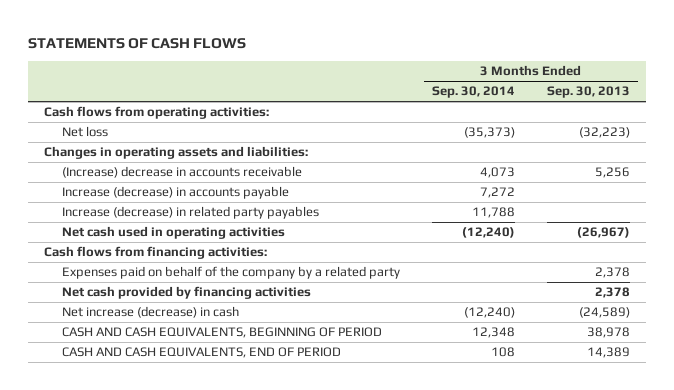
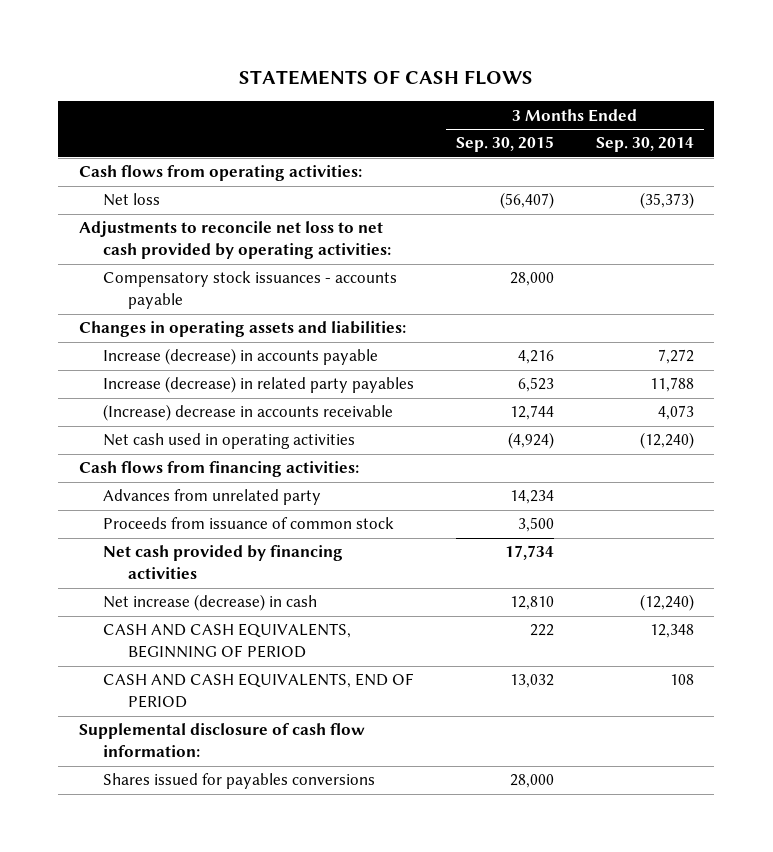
[546,86,630,99] Sep. 30, 2013 -> none
none -> [455,136,554,153] Sep. 30, 2015
none -> [79,221,392,260] Adjustments to reconcile net loss to net cash provided by operating activities:
none -> [103,271,398,310] Compensatory stock issuances - accounts payable
[61,166,302,179] (Increase) decrease in accounts receivable -> [103,404,394,422] (Increase) decrease in accounts receivable
[61,266,400,280] Expenses paid on behalf of the company by a related party -> none
none -> [103,489,322,506] Advances from unrelated party
none -> [103,517,395,530] Proceeds from issuance of common stock
none -> [79,723,366,758] Supplemental disclosure of cash flow information:
none -> [103,773,376,790] Shares issued for payables conversions

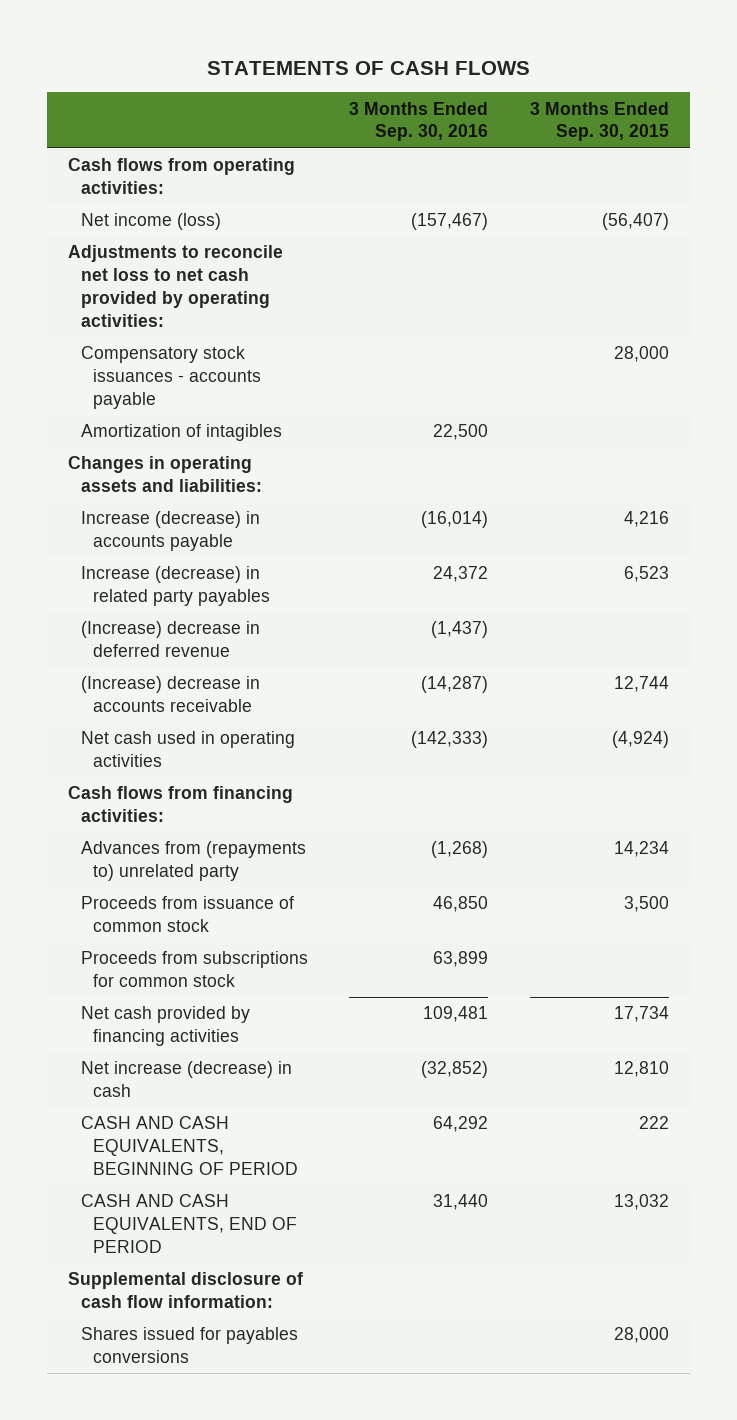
[595,137,694,153] Sep. 30, 2014 -> none
none -> [349,101,489,142] 3 Months Ended Sep. 30, 2016
[103,193,161,207] Net loss -> [80,213,221,231] Net income (loss)
none -> [80,424,282,442] Amortization of intagibles
none -> [80,621,260,657] (Increase) decrease in deferred revenue
[103,489,322,506] Advances from unrelated party -> [80,841,306,881] Advances from (repayments to) unrelated party
none -> [80,951,308,987] Proceeds from subscriptions for common stock

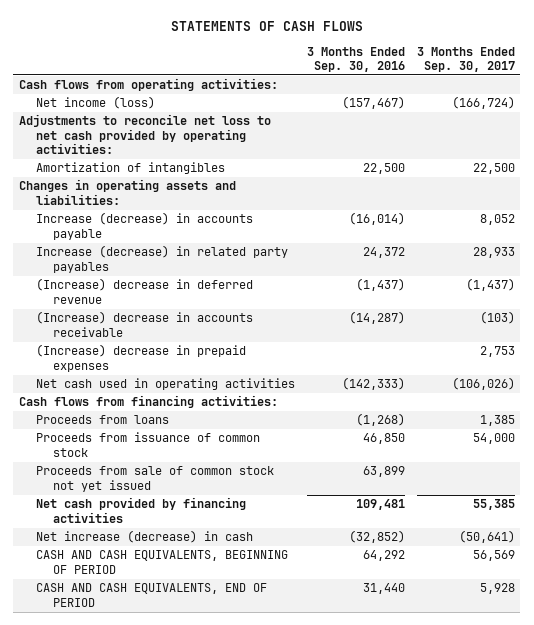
[529,101,669,142] 3 Months Ended Sep. 30, 2015 -> none
none -> [416,46,515,72] 3 Months Ended Sep. 30, 2017
[80,346,262,409] Compensatory stock issuances - accounts payable -> none
[80,424,282,442] Amortization of intagibles -> [36,162,226,175] Amortization of intangibles
none -> [36,344,247,372] (Increase) decrease in prepaid expenses
[80,841,306,881] Advances from (repayments to) unrelated party -> [36,415,170,425] Proceeds from loans
[80,951,308,987] Proceeds from subscriptions for common stock -> [36,466,275,492] Proceeds from sale of common stock not yet issued
[68,1272,304,1308] Supplemental disclosure of cash flow information: -> none
[80,1327,298,1363] Shares issued for payables conversions -> none

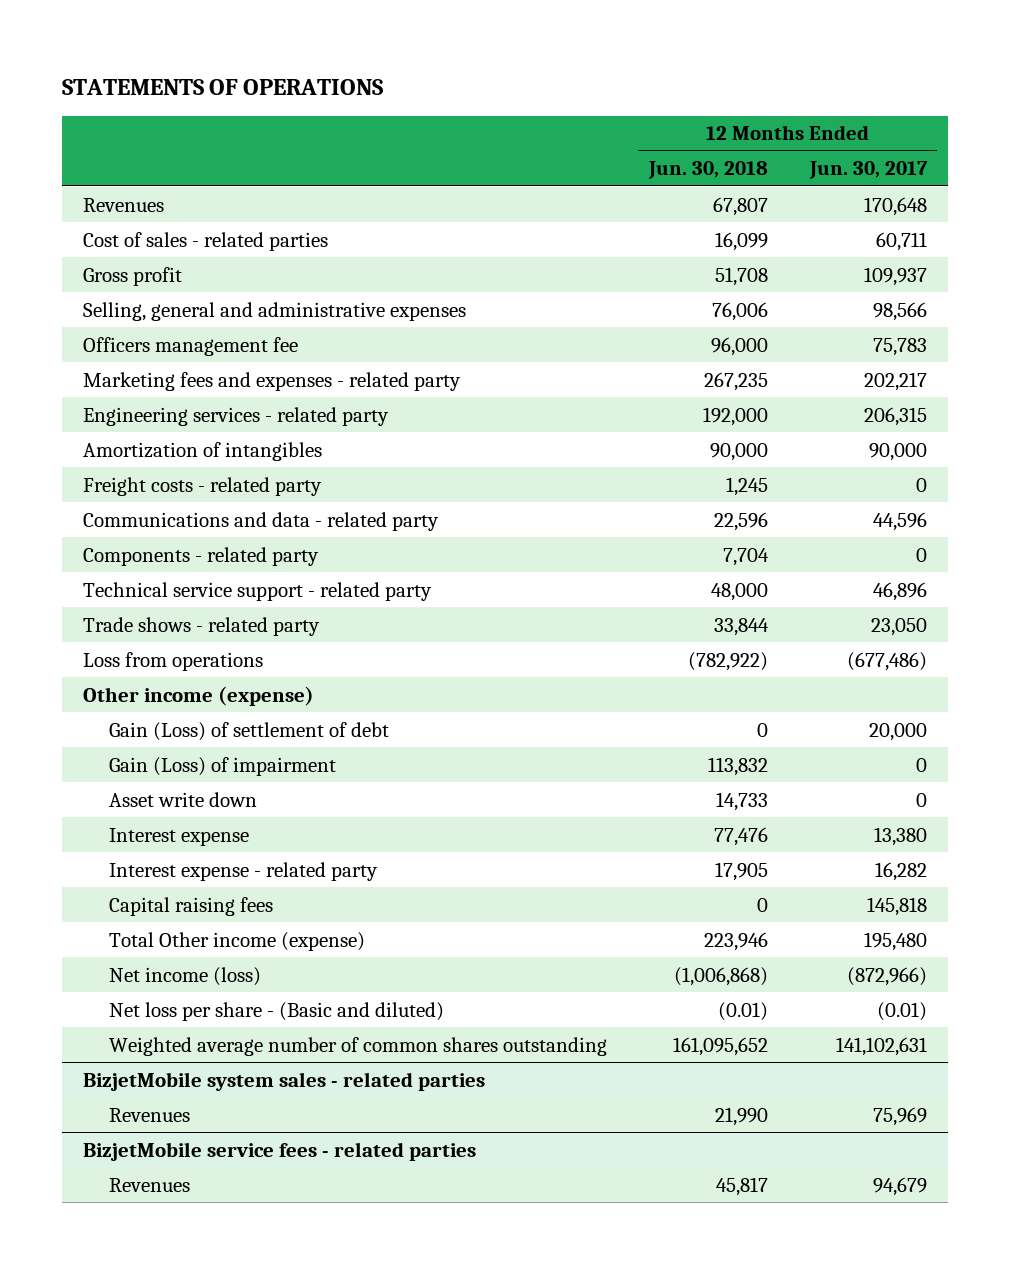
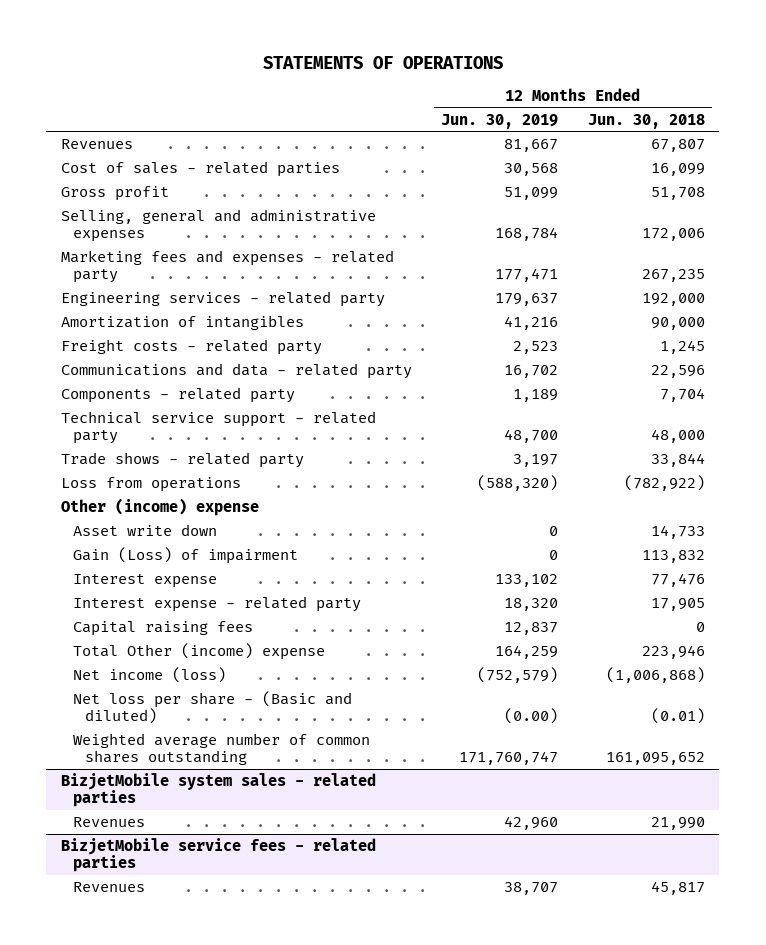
[808,161,928,180] Jun. 30, 2017 -> none
none -> [441,113,559,129] Jun. 30, 2019
[83,336,299,356] Officers management fee -> none
[711,301,768,321] 76,006 -> [641,228,705,242] 172,006
[109,721,390,741] Gain (Loss) of settlement of debt -> none
[83,685,315,706] Other income (expense) -> [61,497,260,516] Other (income) expense
[109,756,337,776] Gain (Loss) of impairment -> [73,546,299,564] Gain (Loss) of impairment
[109,931,366,951] Total Other income (expense) -> [73,642,326,660] Total Other (income) expense

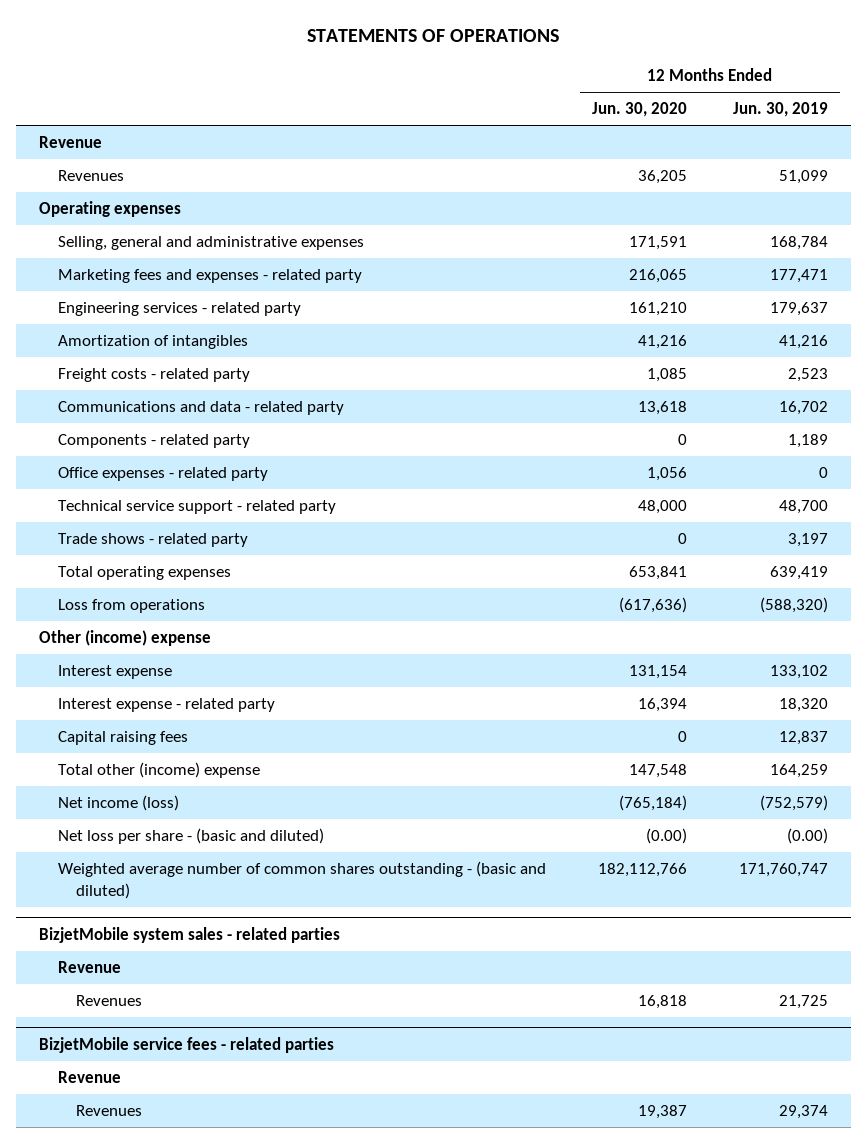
[587,113,705,129] Jun. 30, 2018 -> none
none -> [591,102,687,118] Jun. 30, 2020
[61,160,341,177] Cost of sales - related parties -> none
[61,185,170,201] Gross profit -> none
none -> [38,136,102,149] Revenue
[504,138,559,152] 81,667 -> [779,170,829,185] 51,099
none -> [38,201,181,218] Operating expenses
none -> [57,467,268,482] Office expenses - related party
none -> [57,566,231,581] Total operating expenses
[73,523,218,536] Asset write down -> none
[73,546,299,564] Gain (Loss) of impairment -> none
[73,642,326,660] Total Other (income) expense -> [57,762,260,779] Total other (income) expense
[73,690,353,725] Net loss per share - (Basic and diluted) -> [57,828,324,845] Net loss per share - (basic and diluted)
[73,732,371,766] Weighted average number of common shares outstanding -> [57,861,546,899] Weighted average number of common shares outstanding - (basic and diluted)
none -> [57,961,121,974] Revenue
[504,815,559,830] 42,960 -> [779,995,829,1010] 21,725
none -> [57,1071,121,1084] Revenue
[504,881,559,895] 38,707 -> [779,1105,829,1120] 29,374

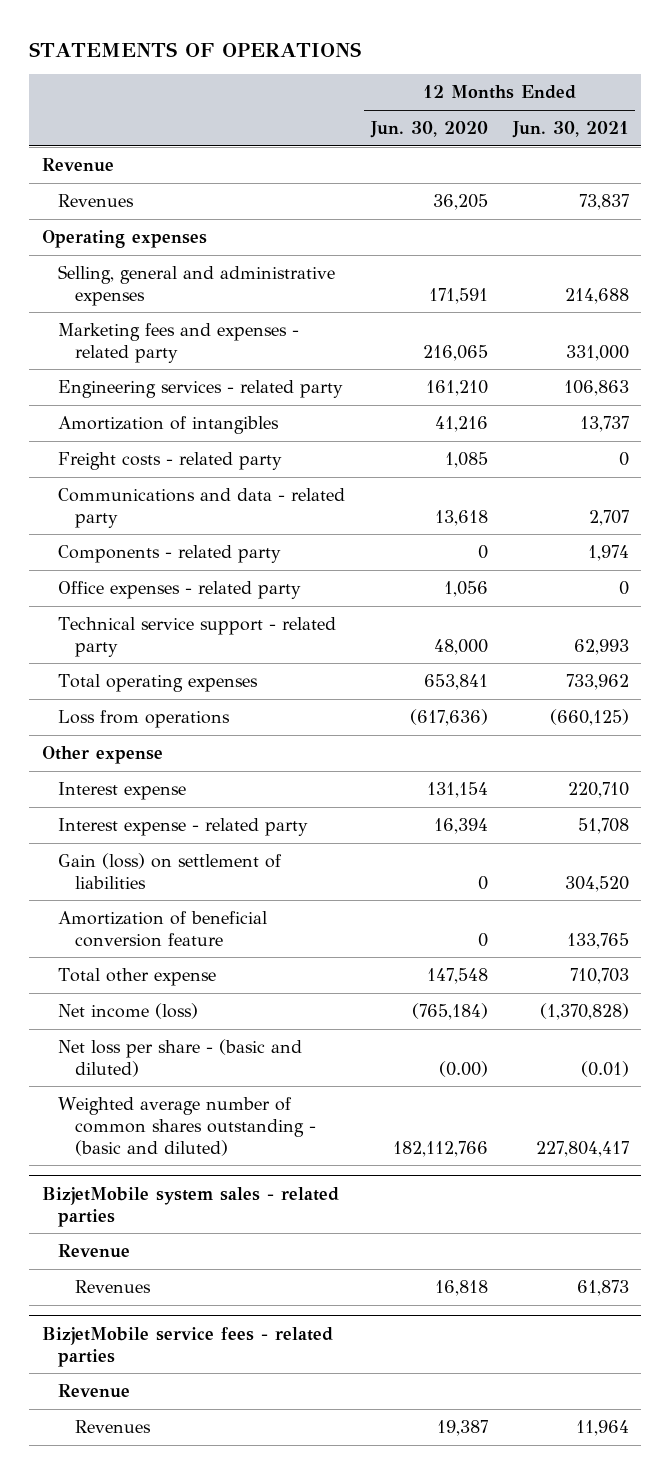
[733,102,829,118] Jun. 30, 2019 -> none
none -> [511,120,629,138] Jun. 30, 2021
[57,533,248,548] Trade shows - related party -> none
[38,630,211,647] Other (income) expense -> [41,745,163,764] Other expense
[57,731,188,746] Capital raising fees -> none
none -> [58,852,283,889] Gain (loss) on settlement of liabilities
none -> [58,910,268,947] Amortization of beneficial conversion feature
[57,762,260,779] Total other (income) expense -> [58,967,217,986] Total other expense

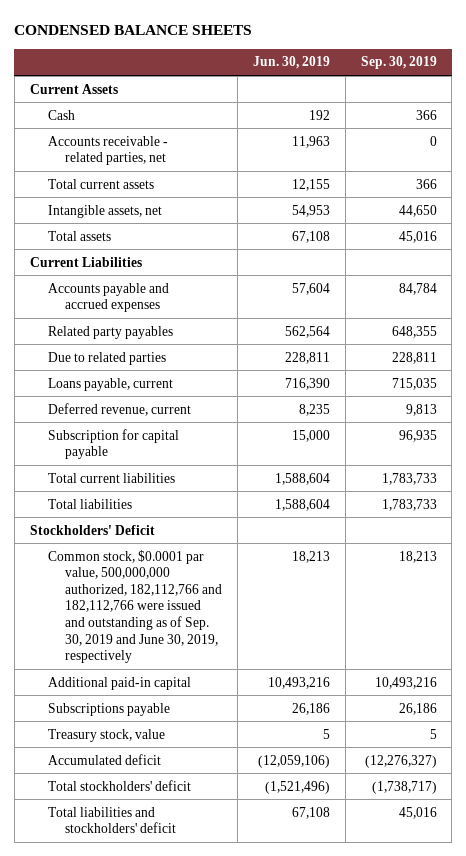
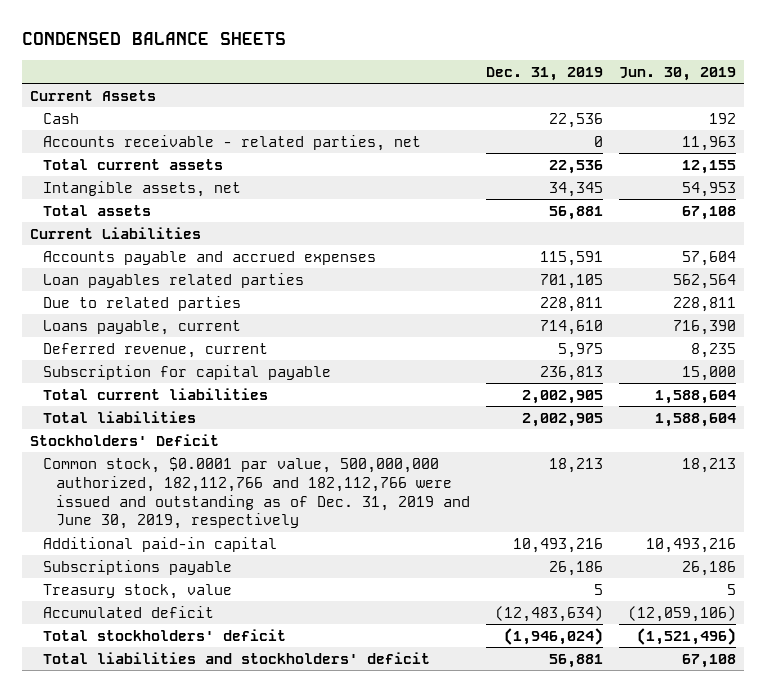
[360,56,437,70] Sep. 30, 2019 -> none
none -> [485,67,603,82] Dec. 31, 2019
[47,325,173,339] Related party payables -> [42,272,304,288] Loan payables related parties
[47,549,223,664] Common stock, $0.0001 par value, 500,000,000 authorized, 182,112,766 and 182,112,766 were issued and outstanding as of Sep. 30, 2019 and June 30, 2019, respectively -> [42,456,470,530] Common stock, $0.0001 par value, 500,000,000 authorized, 182,112,766 and 182,112,766 were issued and outstanding as of Dec. 31, 2019 and June 30, 2019, respectively

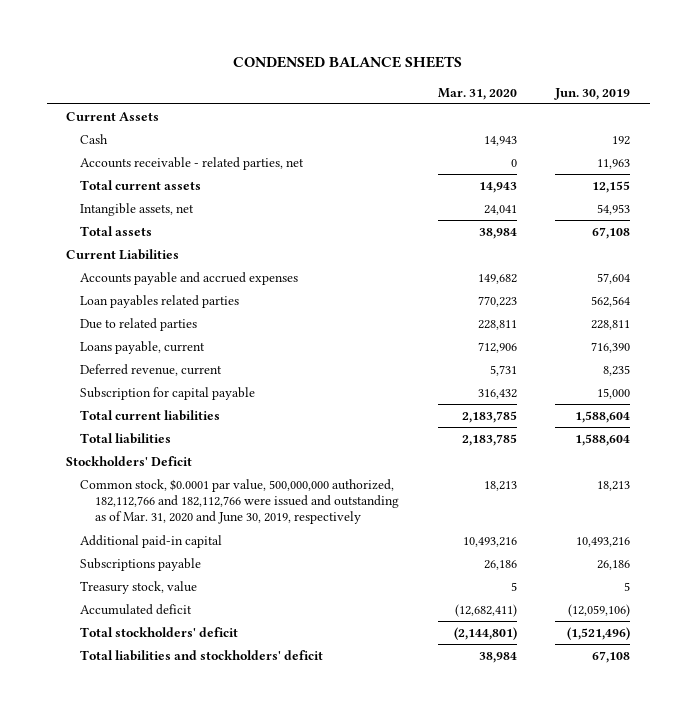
[485,67,603,82] Dec. 31, 2019 -> none
none -> [437,87,517,100] Mar. 31, 2020
[42,456,470,530] Common stock, $0.0001 par value, 500,000,000 authorized, 182,112,766 and 182,112,766 were issued and outstanding as of Dec. 31, 2019 and June 30, 2019, respectively -> [80,478,399,525] Common stock, $0.0001 par value, 500,000,000 authorized, 182,112,766 and 182,112,766 were issued and outstanding as of Mar. 31, 2020 and June 30, 2019, respectively

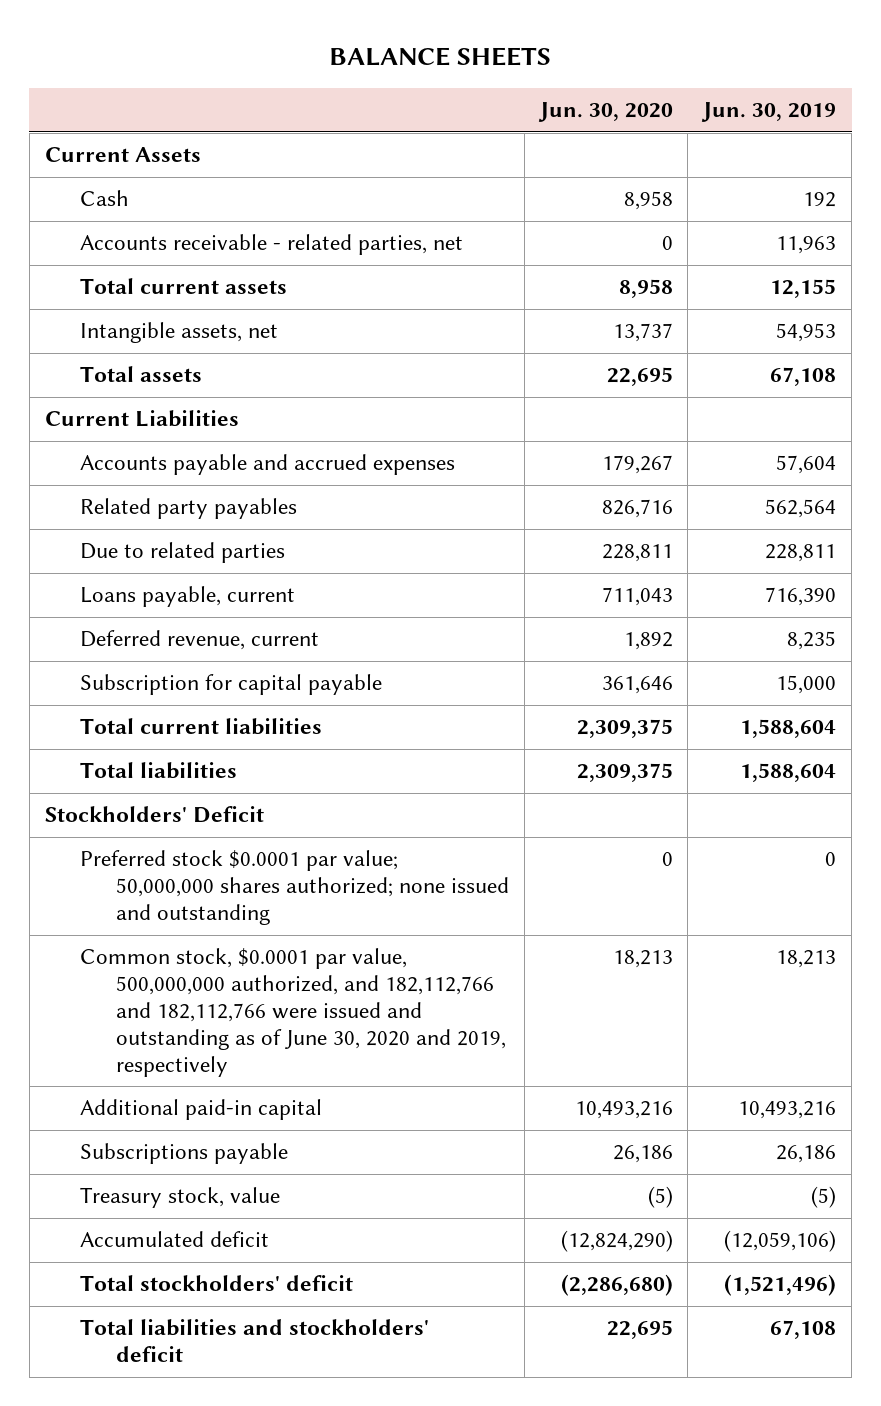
[233,56,463,69] CONDENSED BALANCE SHEETS -> [329,46,552,66] BALANCE SHEETS
[437,87,517,100] Mar. 31, 2020 -> none
none -> [537,102,673,123] Jun. 30, 2020
[80,294,240,308] Loan payables related parties -> [80,498,298,520] Related party payables
none -> [80,850,510,926] Preferred stock $0.0001 par value; 50,000,000 shares authorized; none issued and outstanding
[80,478,399,525] Common stock, $0.0001 par value, 500,000,000 authorized, 182,112,766 and 182,112,766 were issued and outstanding as of Mar. 31, 2020 and June 30, 2019, respectively -> [80,948,507,1077] Common stock, $0.0001 par value, 500,000,000 authorized, and 182,112,766 and 182,112,766 were issued and outstanding as of June 30, 2020 and 2019, respectively
[624,581,631,591] 5 -> [811,1186,837,1209] (5)

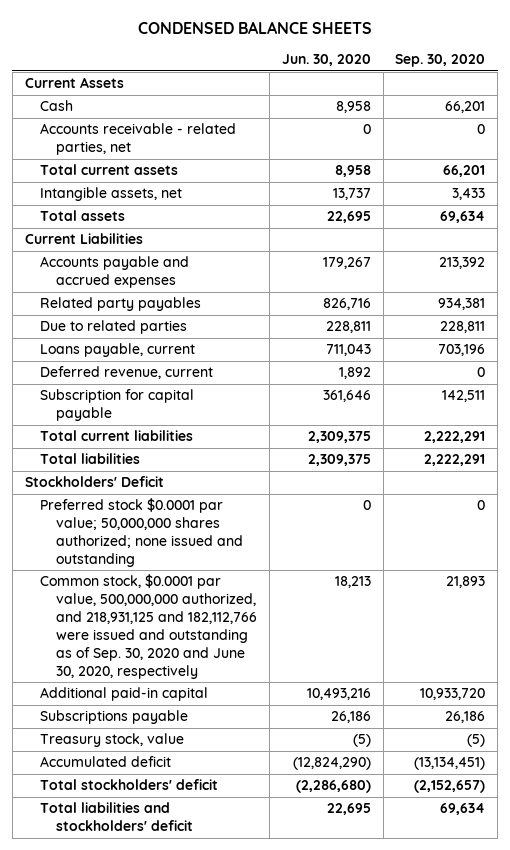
[329,46,552,66] BALANCE SHEETS -> [137,20,372,34] CONDENSED BALANCE SHEETS
[701,102,837,123] Jun. 30, 2019 -> none
none -> [395,54,486,68] Sep. 30, 2020
[80,948,507,1077] Common stock, $0.0001 par value, 500,000,000 authorized, and 182,112,766 and 182,112,766 were issued and outstanding as of June 30, 2020 and 2019, respectively -> [40,574,257,679] Common stock, $0.0001 par value, 500,000,000 authorized, and 218,931,125 and 182,112,766 were issued and outstanding as of Sep. 30, 2020 and June 30, 2020, respectively

